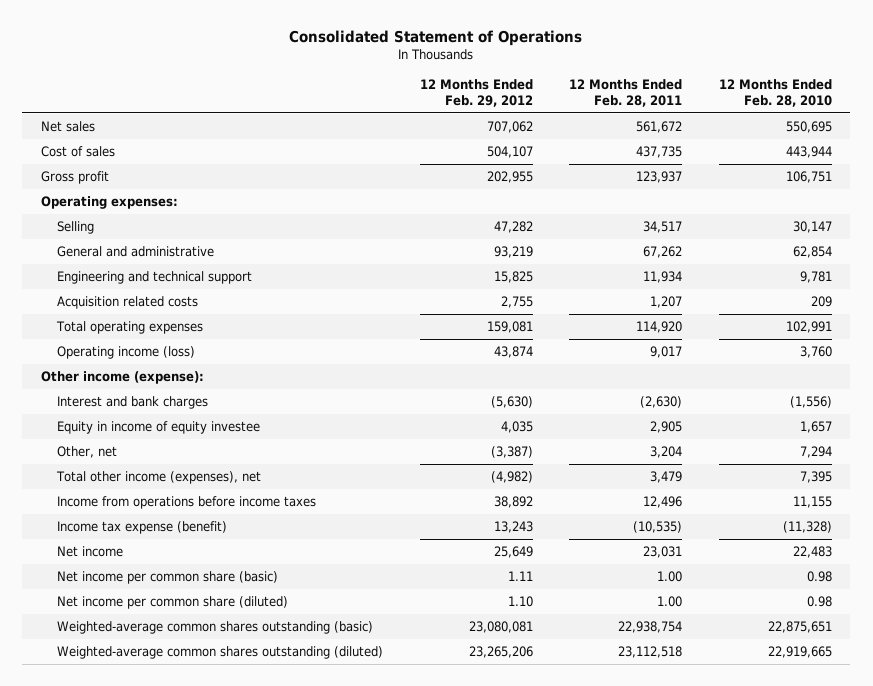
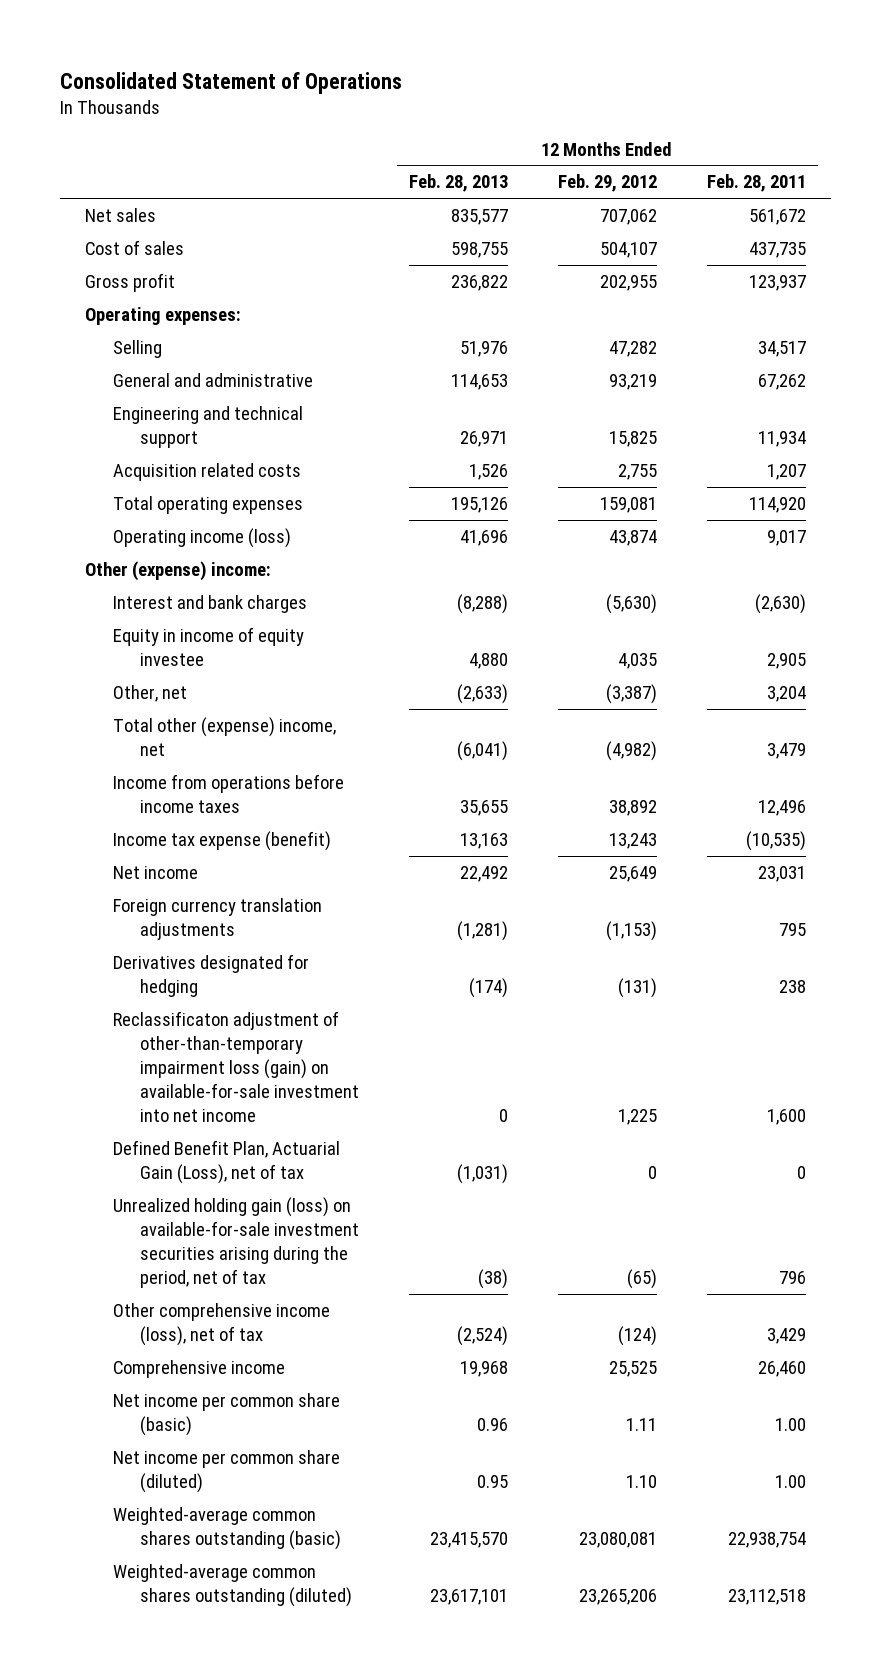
[719,78,833,107] 12 Months Ended Feb. 28, 2010 -> none
none -> [409,174,509,193] Feb. 28, 2013
[40,371,204,385] Other income (expense): -> [85,560,272,581] Other (expense) income:
[55,471,261,485] Total other income (expenses), net -> [112,716,336,756] Total other (expense) income, net
none -> [112,897,322,940] Foreign currency translation adjustments
none -> [112,953,309,997] Derivatives designated for hedging
none -> [112,1010,360,1123] Reclassificaton adjustment of other-than-temporary impairment loss (gain) on available-for-sale investment into net income
none -> [112,1139,340,1184] Defined Benefit Plan, Actuarial Gain (Loss), net of tax
none -> [112,1196,360,1289] Unrealized holding gain (loss) on available-for-sale investment securities arising during the period, net of tax
none -> [112,1302,330,1346] Other comprehensive income (loss), net of tax
none -> [112,1359,285,1378] Comprehensive income

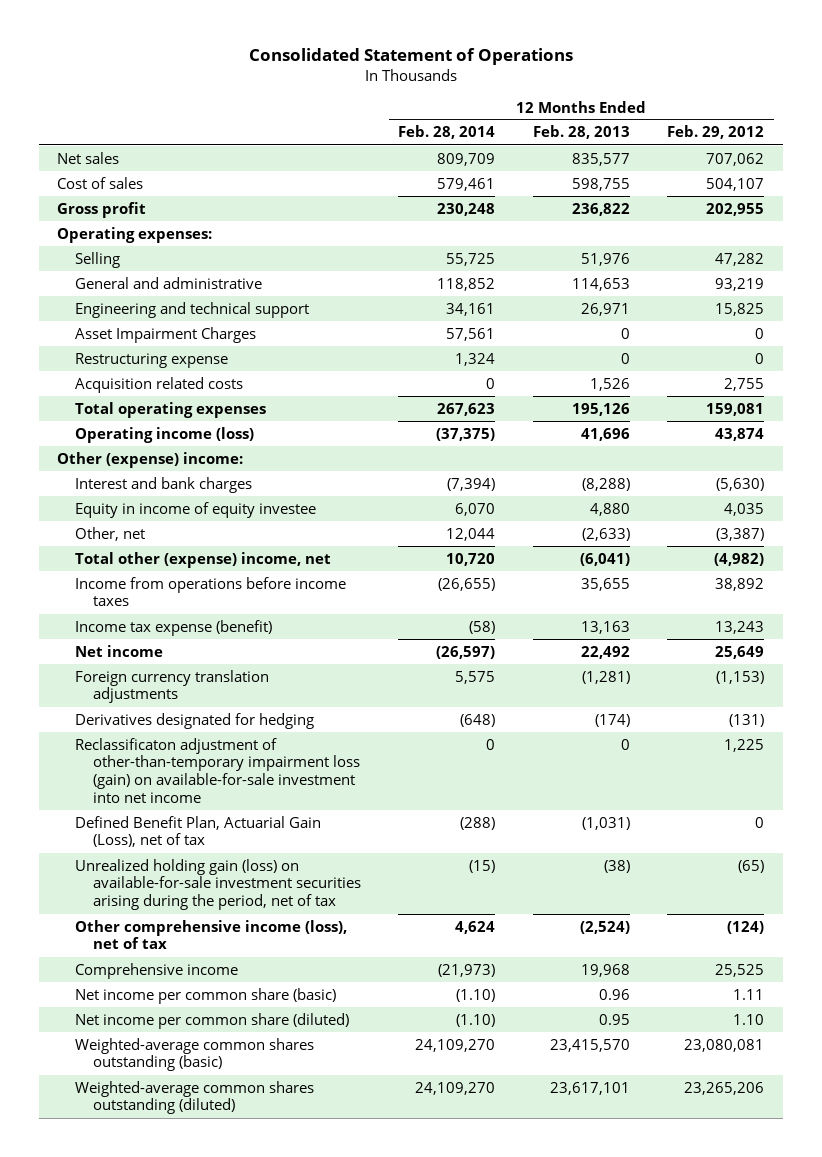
[706,174,806,193] Feb. 28, 2011 -> none
none -> [398,125,496,140] Feb. 28, 2014
none -> [75,326,257,343] Asset Impairment Charges
none -> [75,352,229,368] Restructuring expense

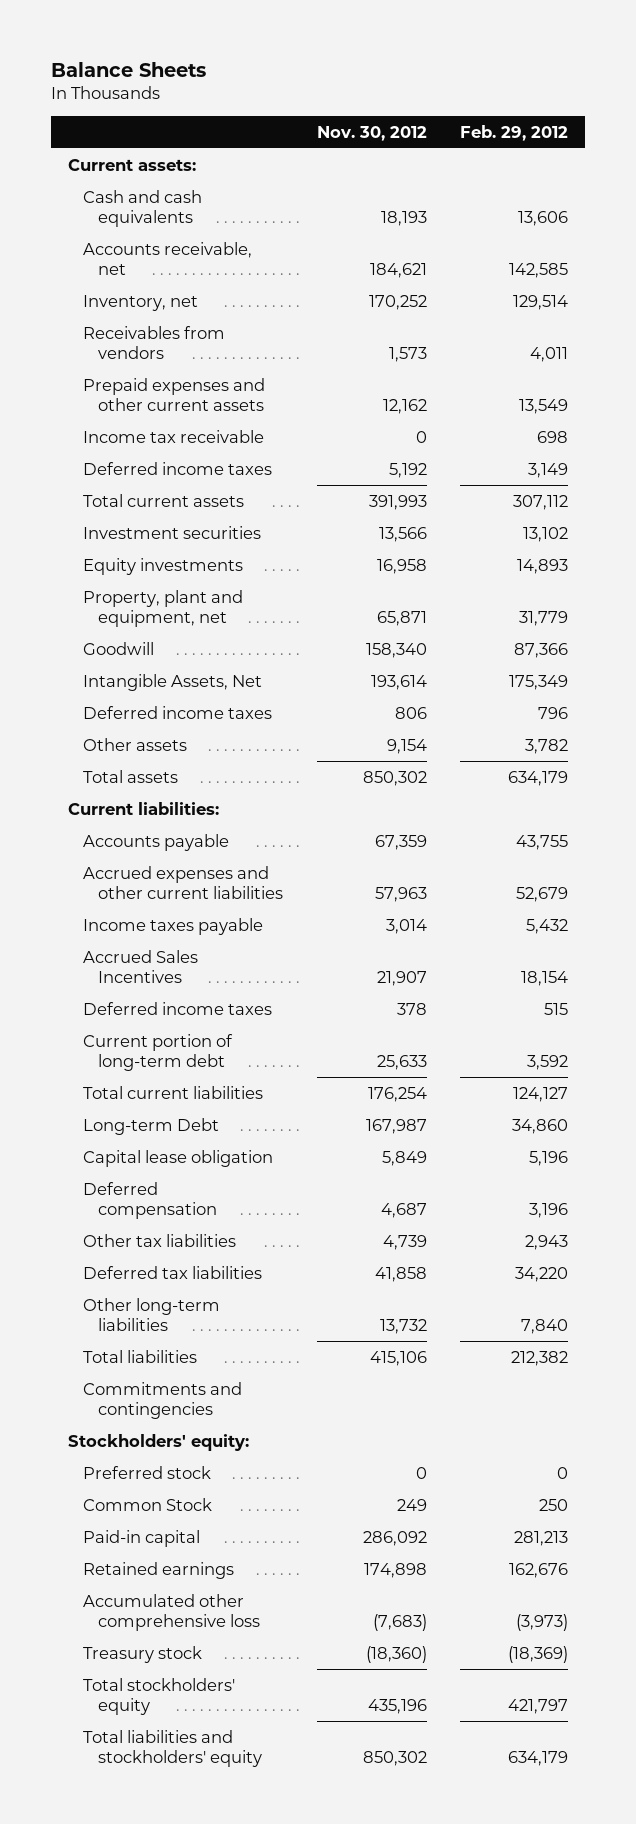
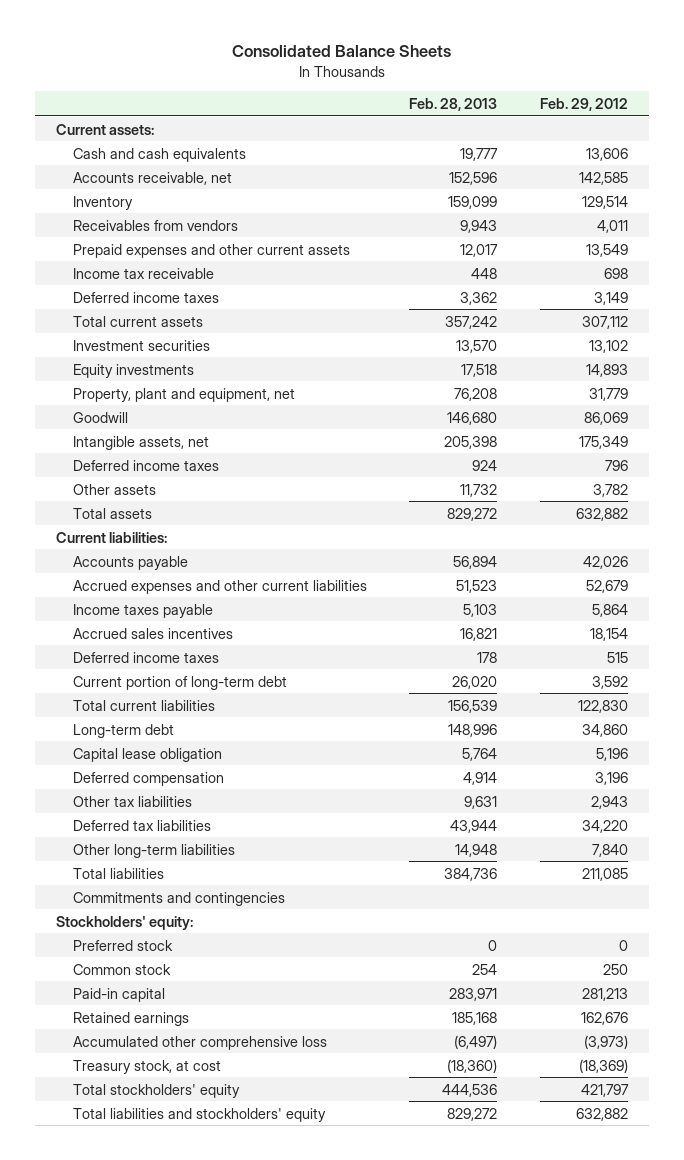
[50,61,206,77] Balance Sheets -> [231,45,451,58] Consolidated Balance Sheets
[316,125,427,141] Nov. 30, 2012 -> none
none -> [409,97,498,111] Feb. 28, 2013
[82,294,198,311] Inventory, net -> [72,195,133,210] Inventory
[514,642,569,658] 87,366 -> [583,411,628,425] 86,069
[82,673,262,691] Intangible Assets, Net -> [72,435,209,450] Intangible assets, net
[508,770,569,786] 634,179 -> [575,507,628,521] 632,882
[516,834,569,850] 43,755 -> [582,555,628,569] 42,026
[526,918,569,934] 5,432 -> [591,603,628,617] 5,864
[82,949,198,984] Accrued Sales Incentives -> [72,627,233,639] Accrued sales incentives
[513,1086,569,1102] 124,127 -> [577,699,628,713] 122,830
[82,1117,219,1135] Long-term Debt -> [72,723,174,738] Long-term debt
[511,1350,569,1366] 212,382 -> [581,867,628,881] 211,085
[82,1497,212,1511] Common Stock -> [72,963,171,975] Common stock
[82,1645,202,1663] Treasury stock -> [72,1059,221,1074] Treasury stock, at cost
[508,1751,569,1767] 634,179 -> [575,1107,628,1121] 632,882

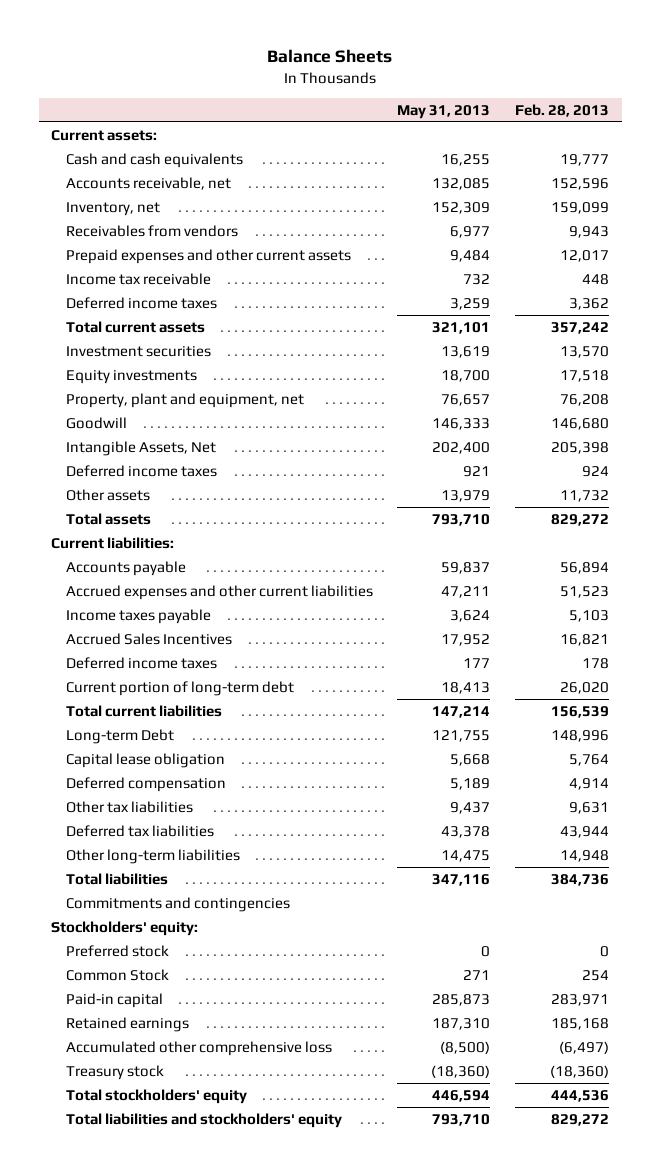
[231,45,451,58] Consolidated Balance Sheets -> [267,49,393,64] Balance Sheets
[539,97,628,111] Feb. 29, 2012 -> none
none -> [397,104,491,119] May 31, 2013
[72,195,133,210] Inventory -> [65,201,160,216] Inventory, net
[72,435,209,450] Intangible assets, net -> [65,440,216,456] Intangible Assets, Net
[72,627,233,639] Accrued sales incentives -> [65,632,232,645] Accrued Sales Incentives
[72,723,174,738] Long-term debt -> [65,728,174,744] Long-term Debt
[72,963,171,975] Common stock -> [65,968,169,981] Common Stock
[72,1059,221,1074] Treasury stock, at cost -> [65,1064,164,1080] Treasury stock

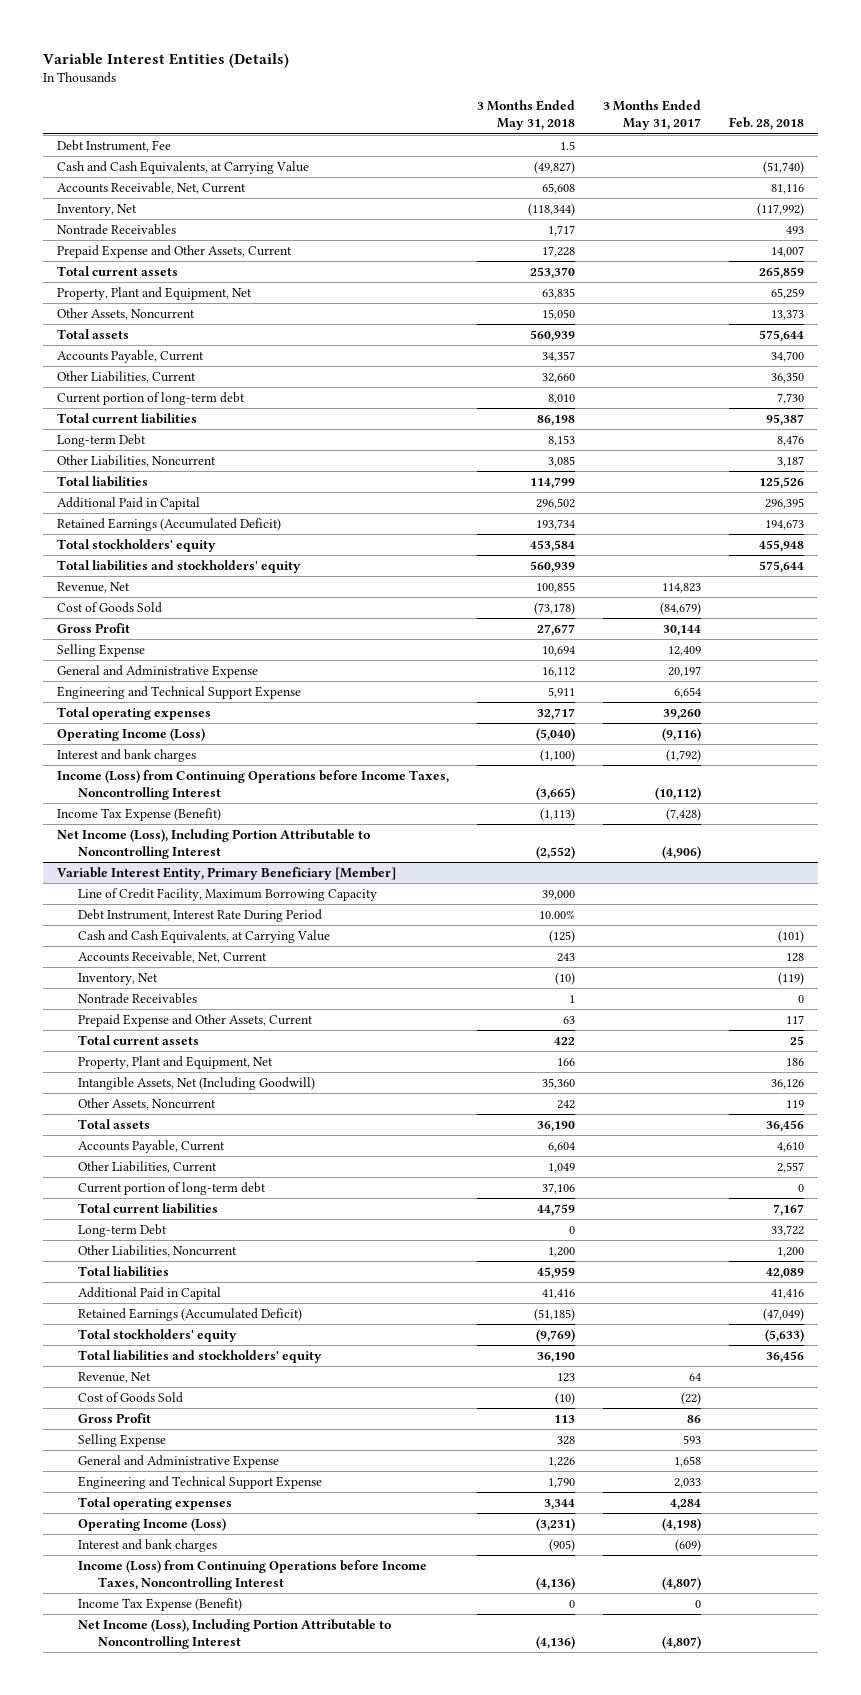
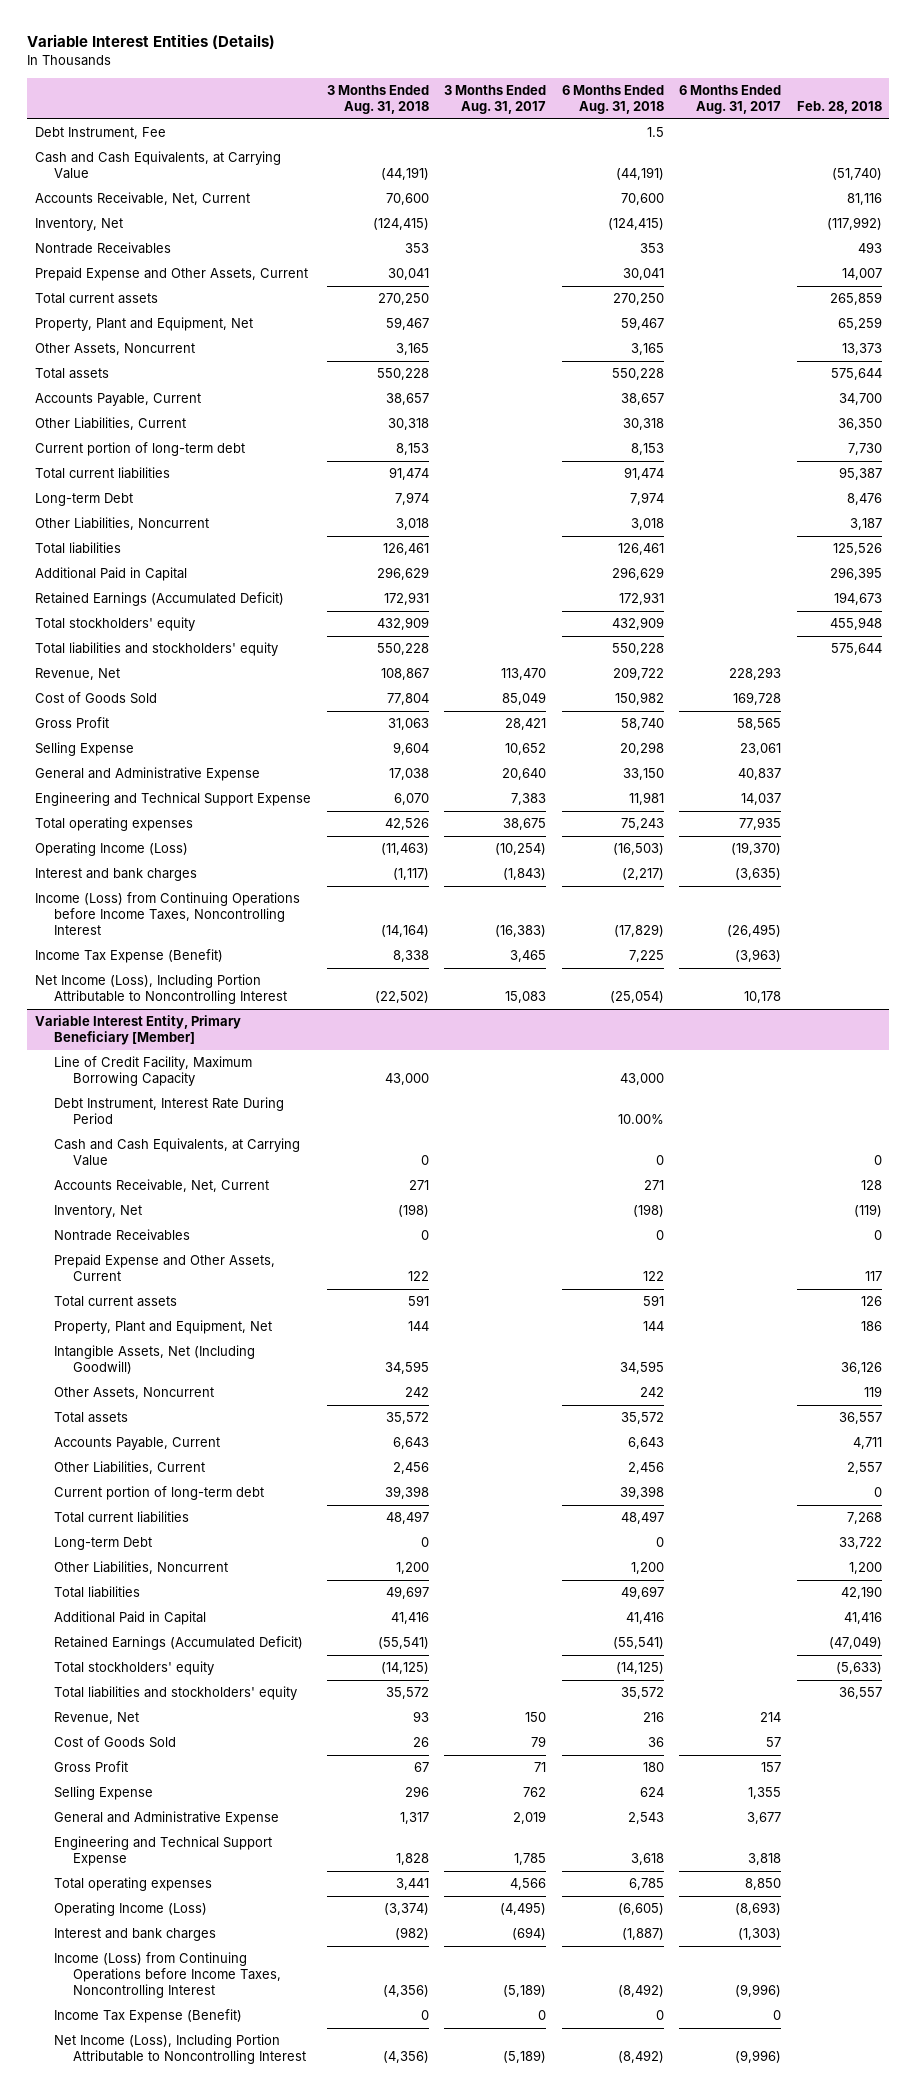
[476,100,575,131] 3 Months Ended May 31, 2018 -> none
[602,100,701,131] 3 Months Ended May 31, 2017 -> none
none -> [326,84,429,114] 3 Months Ended Aug. 31, 2018
none -> [444,84,547,114] 3 Months Ended Aug. 31, 2017
none -> [561,84,664,114] 6 Months Ended Aug. 31, 2018
none -> [679,84,782,114] 6 Months Ended Aug. 31, 2017
[777,929,804,943] (101) -> [873,1155,882,1166] 0
[789,1035,804,1045] 25 -> [860,1296,882,1307] 126
[765,1119,804,1132] 36,456 -> [838,1412,882,1425] 36,557
[776,1141,804,1152] 4,610 -> [852,1437,882,1450] 4,711
[772,1203,804,1216] 7,167 -> [846,1512,882,1525] 7,268
[765,1267,804,1279] 42,089 -> [840,1586,882,1600] 42,190
[765,1350,804,1363] 36,456 -> [838,1687,882,1700] 36,557

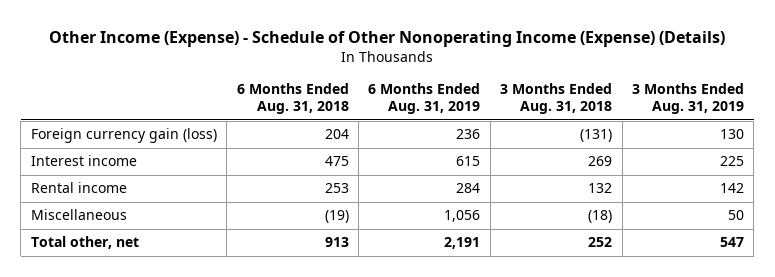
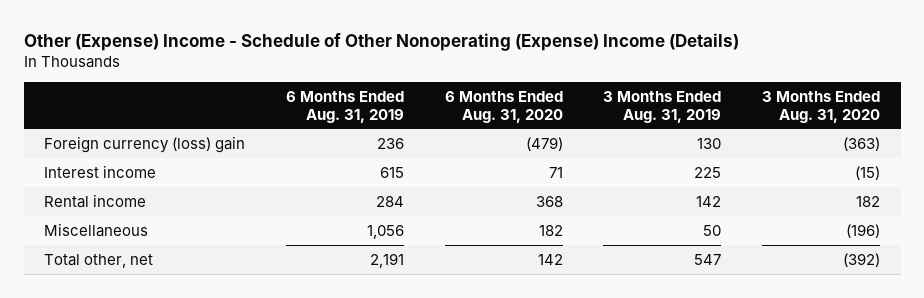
[49,30,726,47] Other Income (Expense) - Schedule of Other Nonoperating Income (Expense) (Details) -> [23,33,739,52] Other (Expense) Income - Schedule of Other Nonoperating (Expense) Income (Details)
[236,83,349,115] 6 Months Ended Aug. 31, 2018 -> none
[500,83,613,115] 3 Months Ended Aug. 31, 2018 -> none
none -> [444,91,563,123] 6 Months Ended Aug. 31, 2020
none -> [762,91,881,123] 3 Months Ended Aug. 31, 2020
[30,128,217,144] Foreign currency gain (loss) -> [44,135,246,153] Foreign currency (loss) gain

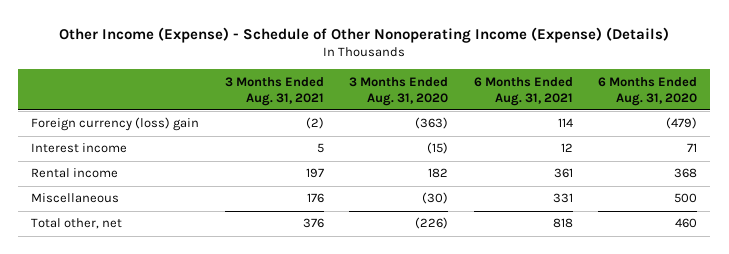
[23,33,739,52] Other (Expense) Income - Schedule of Other Nonoperating (Expense) Income (Details) -> [59,26,670,43] Other Income (Expense) - Schedule of Other Nonoperating Income (Expense) (Details)
[285,91,404,123] 6 Months Ended Aug. 31, 2019 -> none
[603,91,722,123] 3 Months Ended Aug. 31, 2019 -> none
none -> [224,76,324,106] 3 Months Ended Aug. 31, 2021
none -> [473,76,573,106] 6 Months Ended Aug. 31, 2021
[538,224,563,236] 182 -> [674,193,698,204] 500
[846,223,881,238] (196) -> [422,192,449,205] (30)
[537,253,563,265] 142 -> [675,218,698,229] 460
[843,252,881,267] (392) -> [415,217,449,230] (226)

